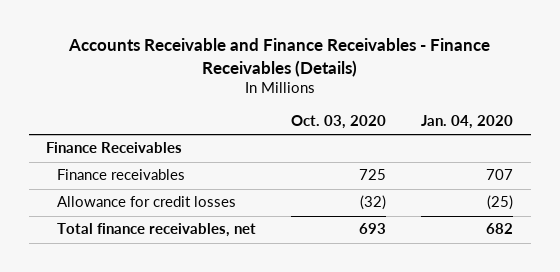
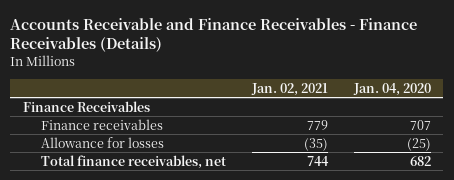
[291,115,387,130] Oct. 03, 2020 -> none
none -> [250,82,328,96] Jan. 02, 2021
[57,196,237,208] Allowance for credit losses -> [41,136,165,148] Allowance for losses

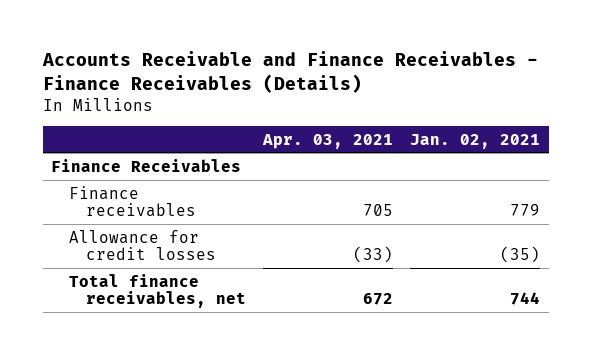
[352,82,431,96] Jan. 04, 2020 -> none
none -> [262,133,394,149] Apr. 03, 2021
[41,136,165,148] Allowance for losses -> [68,229,216,261] Allowance for credit losses

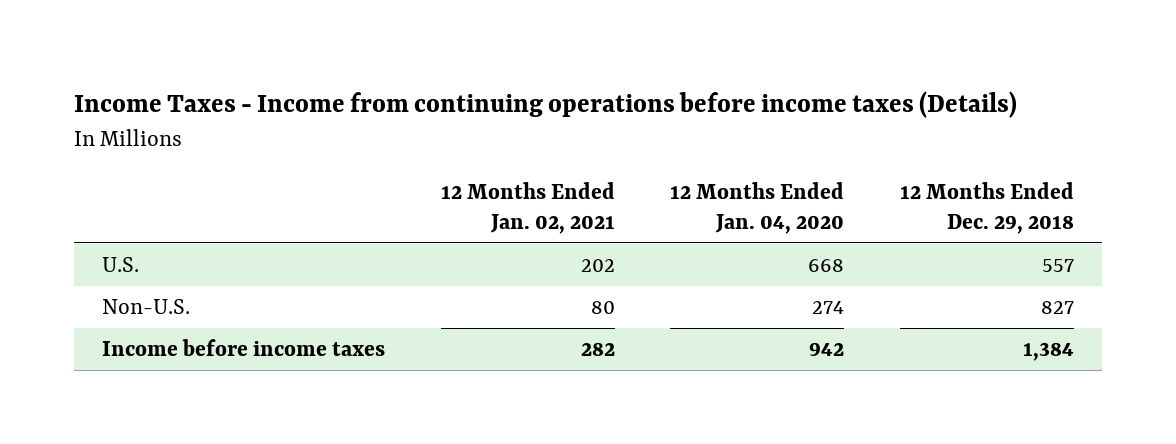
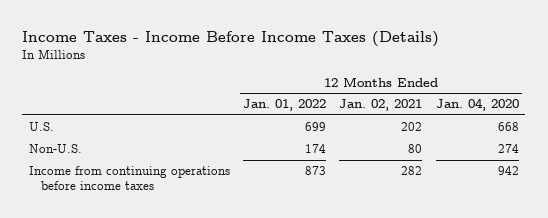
[73,91,1017,119] Income Taxes - Income from continuing operations before income taxes (Details) -> [22,30,440,47] Income Taxes - Income Before Income Taxes (Details)
[900,181,1075,234] 12 Months Ended Dec. 29, 2018 -> none
none -> [243,99,327,112] Jan. 01, 2022
[101,339,385,357] Income before income taxes -> [28,166,230,190] Income from continuing operations before income taxes

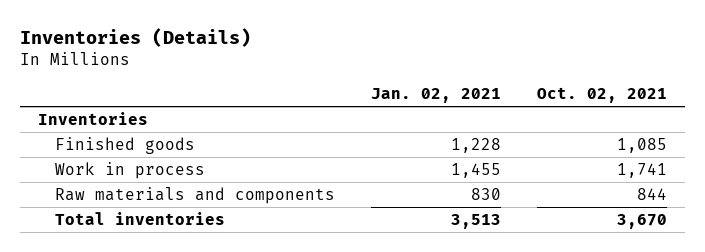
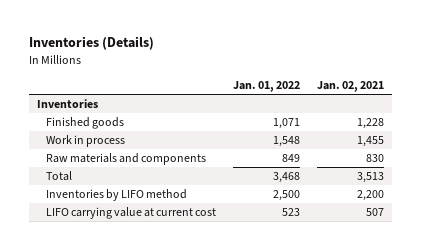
[537,86,668,103] Oct. 02, 2021 -> none
none -> [232,81,300,93] Jan. 01, 2022
[55,212,226,226] Total inventories -> [45,171,72,182] Total
none -> [45,189,187,202] Inventories by LIFO method
none -> [45,207,216,220] LIFO carrying value at current cost

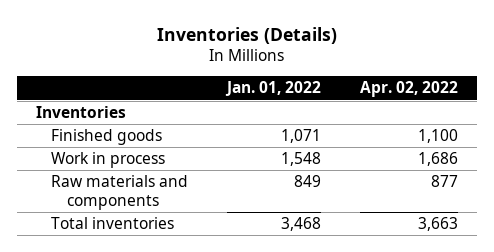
[316,81,384,93] Jan. 02, 2021 -> none
none -> [359,81,458,98] Apr. 02, 2022
[45,189,187,202] Inventories by LIFO method -> none
[45,207,216,220] LIFO carrying value at current cost -> none
[45,171,72,182] Total -> [51,217,175,230] Total inventories

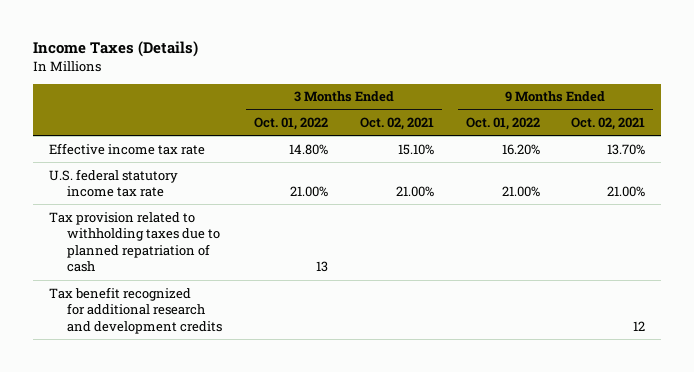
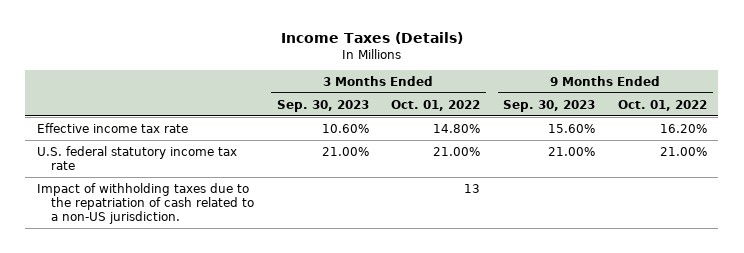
[359,117,434,131] Oct. 02, 2021 -> none
[571,117,646,131] Oct. 02, 2021 -> none
none -> [276,99,369,112] Sep. 30, 2023
none -> [503,99,596,112] Sep. 30, 2023
[48,286,223,334] Tax benefit recognized for additional research and development credits -> none
[48,211,221,273] Tax provision related to withholding taxes due to planned repatriation of cash -> [36,182,254,225] Impact of withholding taxes due to the repatriation of cash related to a non-US jurisdiction.

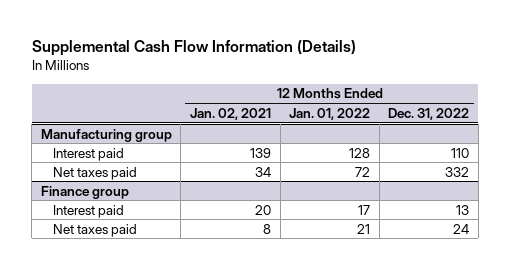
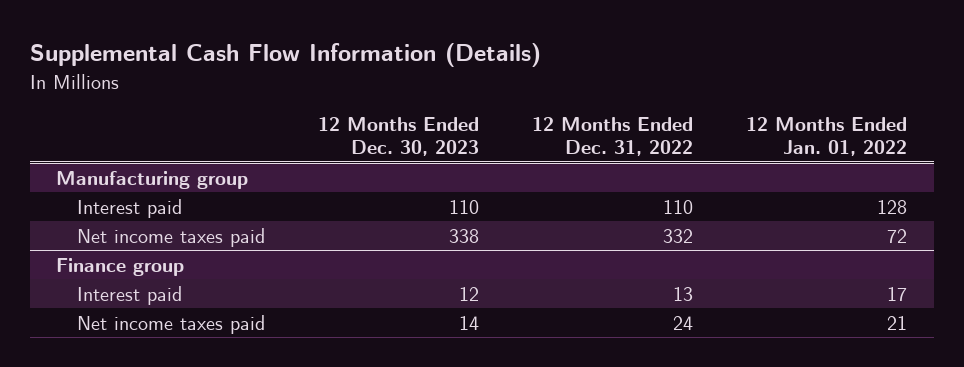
[189,107,271,120] Jan. 02, 2021 -> none
none -> [318,116,480,157] 12 Months Ended Dec. 30, 2023
[53,166,138,180] Net taxes paid -> [77,227,266,247] Net income taxes paid
[53,223,138,237] Net taxes paid -> [77,314,266,334] Net income taxes paid

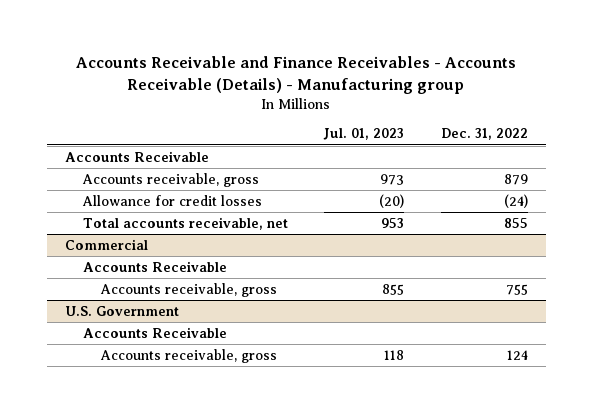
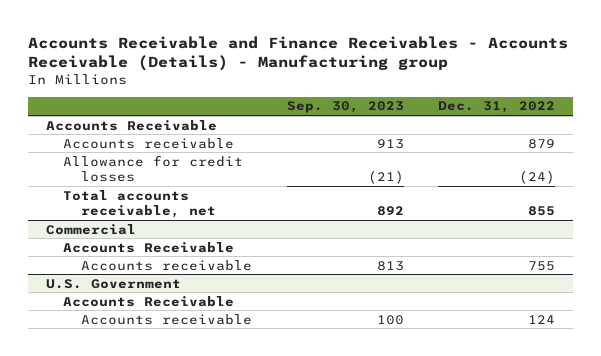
[323,128,405,141] Jul. 01, 2023 -> none
none -> [286,101,404,114] Sep. 30, 2023
[81,172,259,187] Accounts receivable, gross -> [63,137,235,149] Accounts receivable
[99,282,277,297] Accounts receivable, gross -> [80,259,252,271] Accounts receivable
[99,348,277,363] Accounts receivable, gross -> [80,313,252,325] Accounts receivable

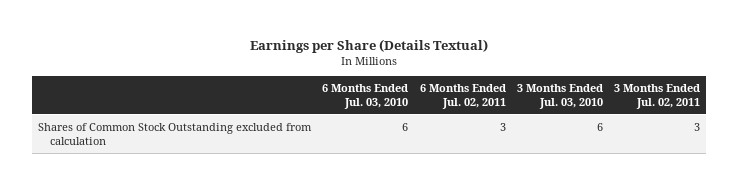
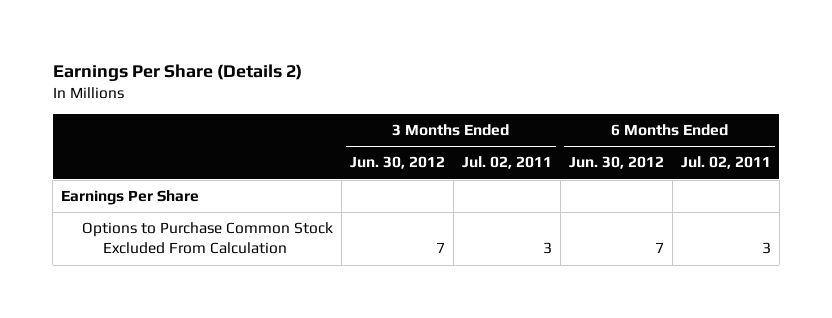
[250,38,489,53] Earnings per Share (Details Textual) -> [52,63,302,81] Earnings Per Share (Details 2)
[322,83,409,110] 6 Months Ended Jul. 03, 2010 -> none
[517,83,604,110] 3 Months Ended Jul. 03, 2010 -> none
none -> [349,156,445,170] Jun. 30, 2012
none -> [568,156,664,170] Jun. 30, 2012
none -> [61,190,200,206] Earnings Per Share
[37,122,312,146] Shares of Common Stock Outstanding excluded from calculation -> [82,222,334,255] Options to Purchase Common Stock Excluded From Calculation

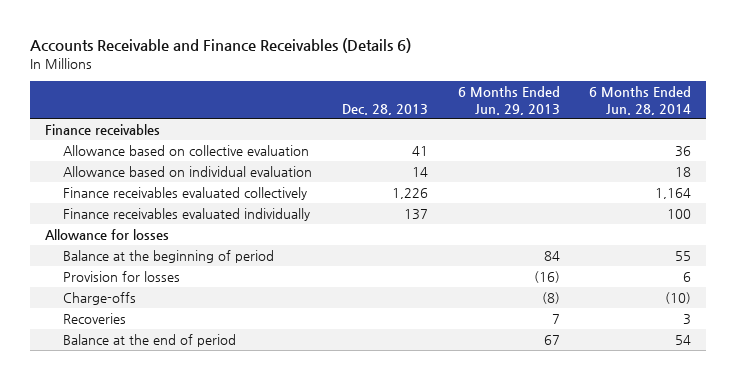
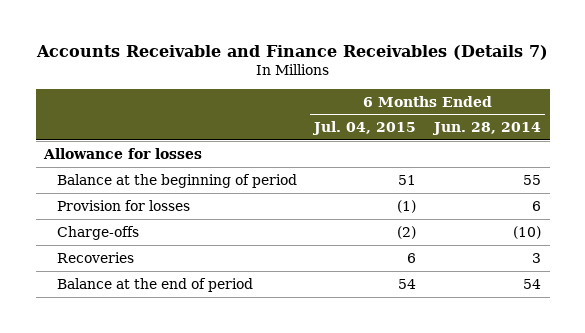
[29,38,411,54] Accounts Receivable and Finance Receivables (Details 6) -> [35,44,548,60] Accounts Receivable and Finance Receivables (Details 7)
[341,103,428,115] Dec. 28, 2013 -> none
[457,86,560,115] 6 Months Ended Jun. 29, 2013 -> none
none -> [312,121,417,136] Jul. 04, 2015
[44,124,160,136] Finance receivables -> none
[63,145,310,157] Allowance based on collective evaluation -> none
[63,166,313,178] Allowance based on individual evaluation -> none
[63,187,308,201] Finance receivables evaluated collectively -> none
[63,208,311,222] Finance receivables evaluated individually -> none

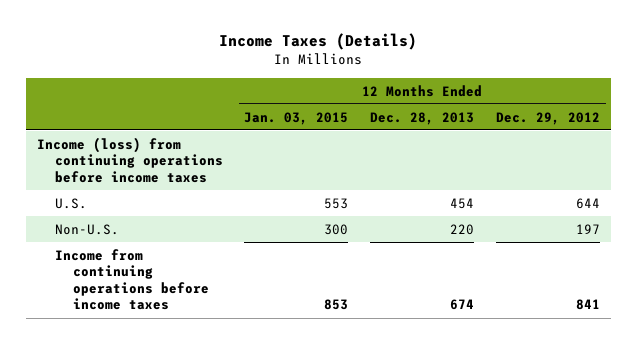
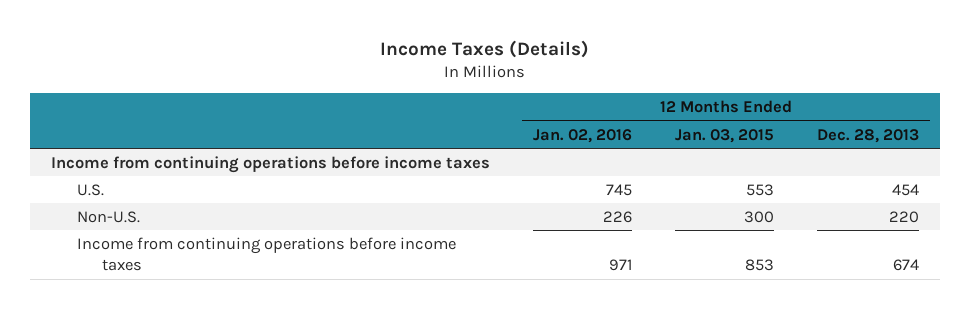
[496,111,601,125] Dec. 29, 2012 -> none
none -> [532,128,632,143] Jan. 02, 2016
[36,136,223,183] Income (loss) from continuing operations before income taxes -> [51,155,491,173] Income from continuing operations before income taxes

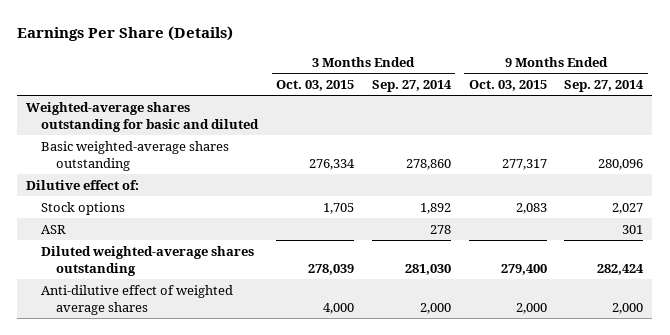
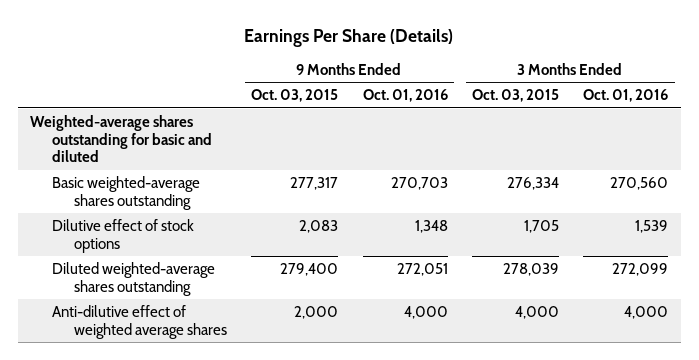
[371,79,452,92] Sep. 27, 2014 -> none
[564,79,645,92] Sep. 27, 2014 -> none
none -> [362,89,448,103] Oct. 01, 2016
none -> [583,89,669,103] Oct. 01, 2016
[26,179,140,190] Dilutive effect of: -> none
[41,224,67,234] ASR -> none
[41,201,126,215] Stock options -> [52,218,195,253] Dilutive effect of stock options

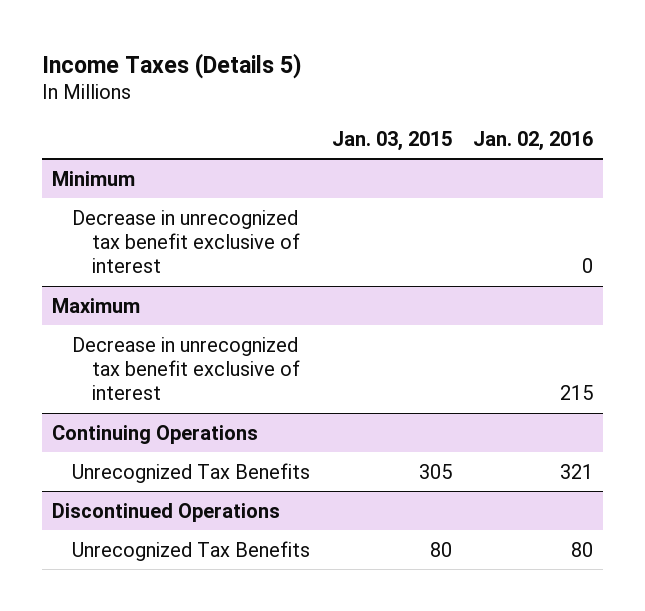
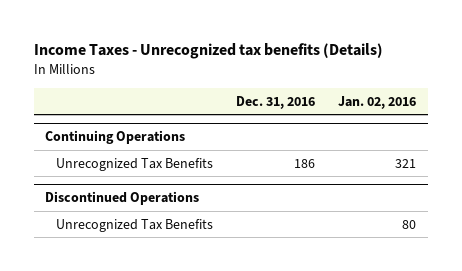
[41,52,302,79] Income Taxes (Details 5) -> [33,43,383,60] Income Taxes - Unrecognized tax benefits (Details)
[331,130,452,151] Jan. 03, 2015 -> none
none -> [236,95,316,109] Dec. 31, 2016
[52,170,136,186] Minimum -> none
[72,209,301,274] Decrease in unrecognized tax benefit exclusive of interest -> none
[52,297,141,313] Maximum -> none
[72,336,301,401] Decrease in unrecognized tax benefit exclusive of interest -> none

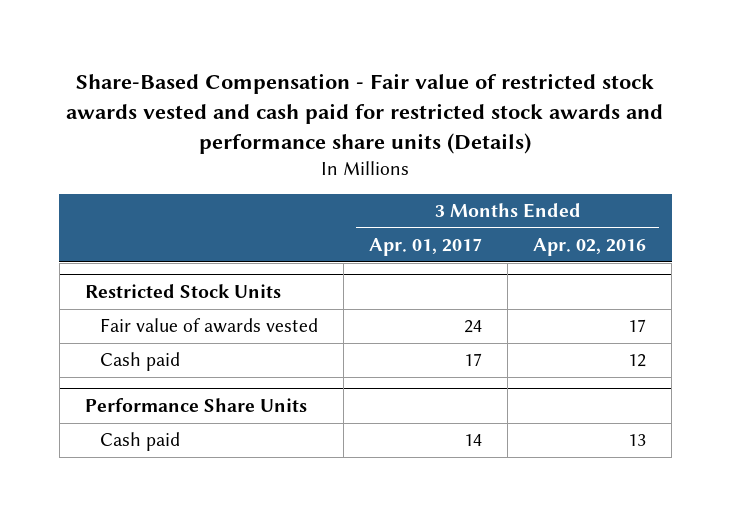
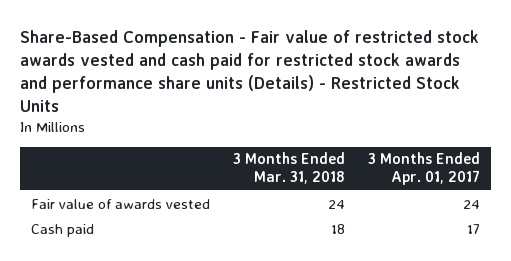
[66,73,664,154] Share-Based Compensation - Fair value of restricted stock awards vested and cash paid for restricted stock awards and performance share units (Details) -> [20,30,480,113] Share-Based Compensation - Fair value of restricted stock awards vested and cash paid for restricted stock awards and performance share units (Details) - Restricted Stock Units
[533,238,647,257] Apr. 02, 2016 -> none
none -> [233,152,346,185] 3 Months Ended Mar. 31, 2018
[84,284,281,299] Restricted Stock Units -> none
[84,398,307,413] Performance Share Units -> none
[100,432,181,452] Cash paid -> none

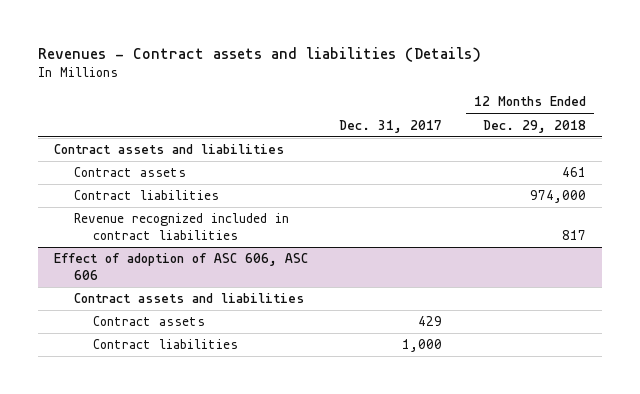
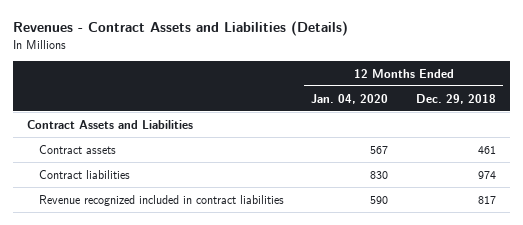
[37,46,481,62] Revenues - Contract assets and liabilities (Details) -> [13,21,349,37] Revenues - Contract Assets and Liabilities (Details)
[339,119,443,133] Dec. 31, 2017 -> none
none -> [311,93,389,104] Jan. 04, 2020
[53,144,284,155] Contract assets and liabilities -> [26,119,193,129] Contract Assets and Liabilities
[530,190,587,204] 974,000 -> [477,170,496,179] 974
[53,253,308,280] Effect of adoption of ASC 606, ASC 606 -> none
[73,293,304,304] Contract assets and liabilities -> none
[93,316,206,327] Contract assets -> none
[93,339,239,350] Contract liabilities -> none

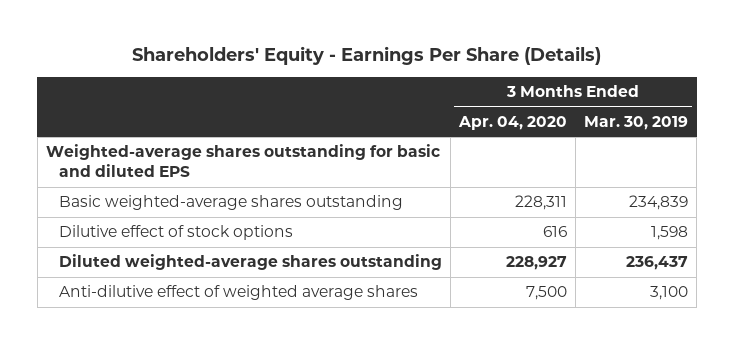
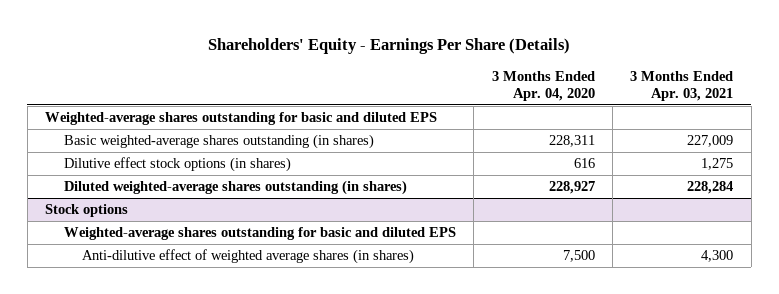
[584,115,689,130] Mar. 30, 2019 -> none
none -> [630,70,734,102] 3 Months Ended Apr. 03, 2021
[58,195,403,211] Basic weighted-average shares outstanding -> [63,134,374,150] Basic weighted-average shares outstanding (in shares)
[58,225,293,241] Dilutive effect of stock options -> [63,157,291,173] Dilutive effect stock options (in shares)
[58,254,442,271] Diluted weighted-average shares outstanding -> [63,180,407,196] Diluted weighted-average shares outstanding (in shares)
none -> [45,204,129,218] Stock options
none -> [63,227,456,241] Weighted-average shares outstanding for basic and diluted EPS
[58,285,418,301] Anti-dilutive effect of weighted average shares -> [82,249,415,265] Anti-dilutive effect of weighted average shares (in shares)

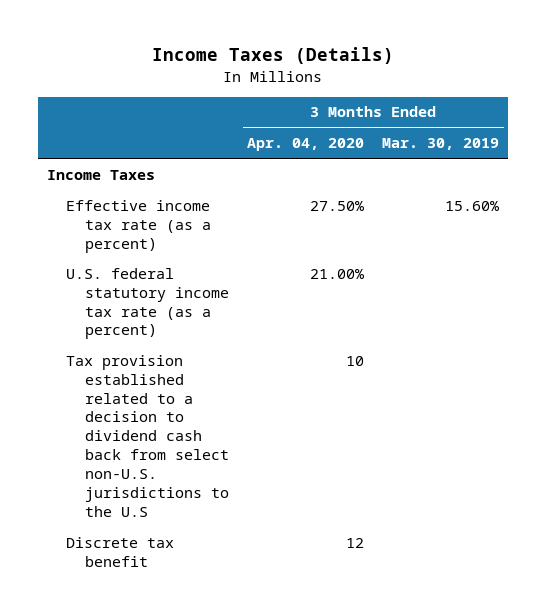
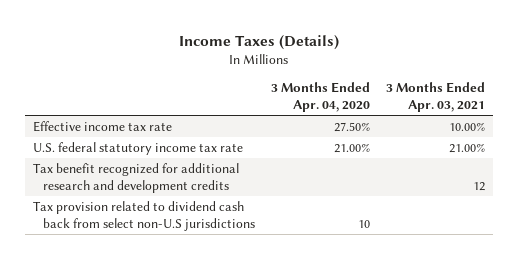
[382,138,500,151] Mar. 30, 2019 -> none
none -> [385,82,485,113] 3 Months Ended Apr. 03, 2021
[46,169,155,180] Income Taxes -> none
[65,536,174,567] Discrete tax benefit -> none
[65,199,211,253] Effective income tax rate (as a percent) -> [33,120,173,132] Effective income tax rate
[65,267,229,340] U.S. federal statutory income tax rate (as a percent) -> [33,141,244,155] U.S. federal statutory income tax rate
none -> [33,162,240,193] Tax benefit recognized for additional research and development credits
[65,354,229,517] Tax provision established related to a decision to dividend cash back from select non-U.S. jurisdictions to the U.S -> [33,200,256,231] Tax provision related to dividend cash back from select non-U.S jurisdictions

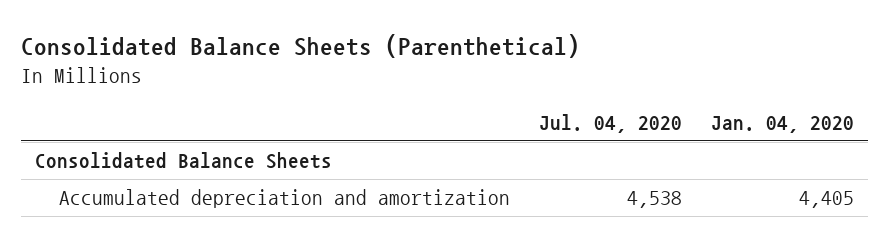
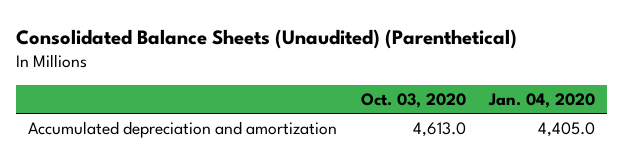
[20,33,580,58] Consolidated Balance Sheets (Parenthetical) -> [16,28,518,49] Consolidated Balance Sheets (Unaudited) (Parenthetical)
[538,114,682,134] Jul. 04, 2020 -> none
none -> [360,93,466,109] Oct. 03, 2020
[35,152,333,170] Consolidated Balance Sheets -> none
[798,191,854,209] 4,405 -> [538,121,596,137] 4,405.0

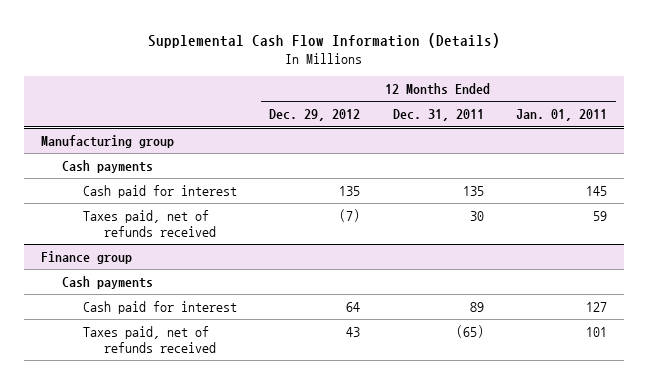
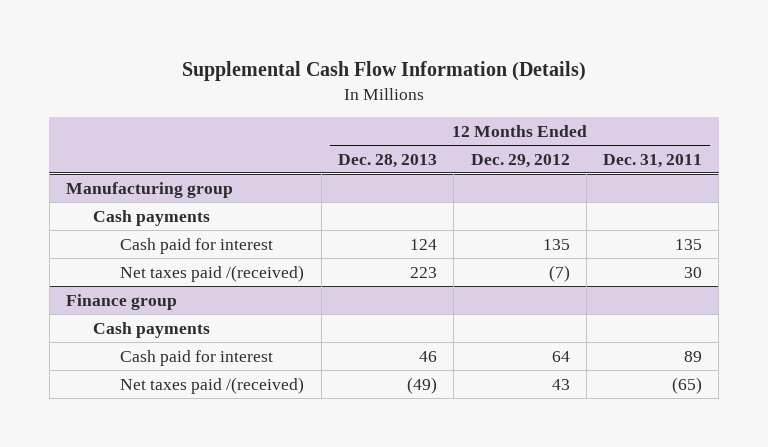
[516,109,608,122] Jan. 01, 2011 -> none
none -> [337,153,437,168] Dec. 28, 2013
[82,209,217,238] Taxes paid, net of refunds received -> [120,264,305,282] Net taxes paid /(received)
[82,325,217,354] Taxes paid, net of refunds received -> [120,376,305,394] Net taxes paid /(received)

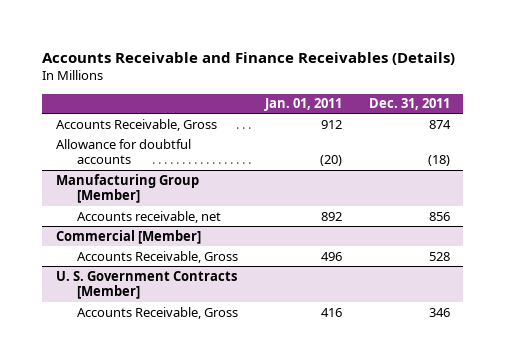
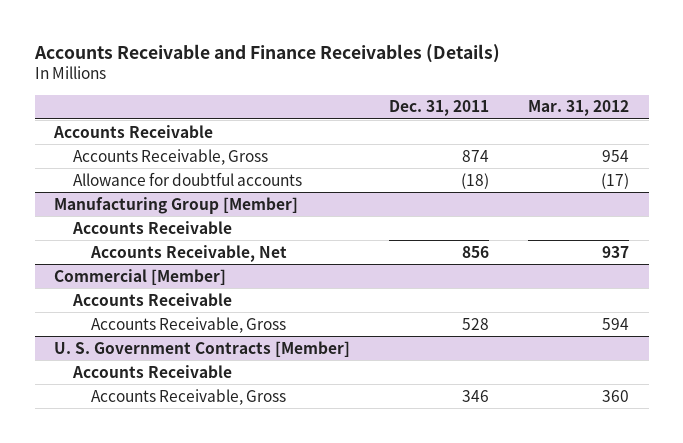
[263,98,342,112] Jan. 01, 2011 -> none
none -> [528,100,630,117] Mar. 31, 2012
none -> [53,124,214,138] Accounts Receivable
none -> [71,220,232,234] Accounts Receivable
[76,210,221,223] Accounts receivable, net -> [90,244,288,262] Accounts Receivable, Net
none -> [71,292,232,306] Accounts Receivable
none -> [71,364,232,378] Accounts Receivable

